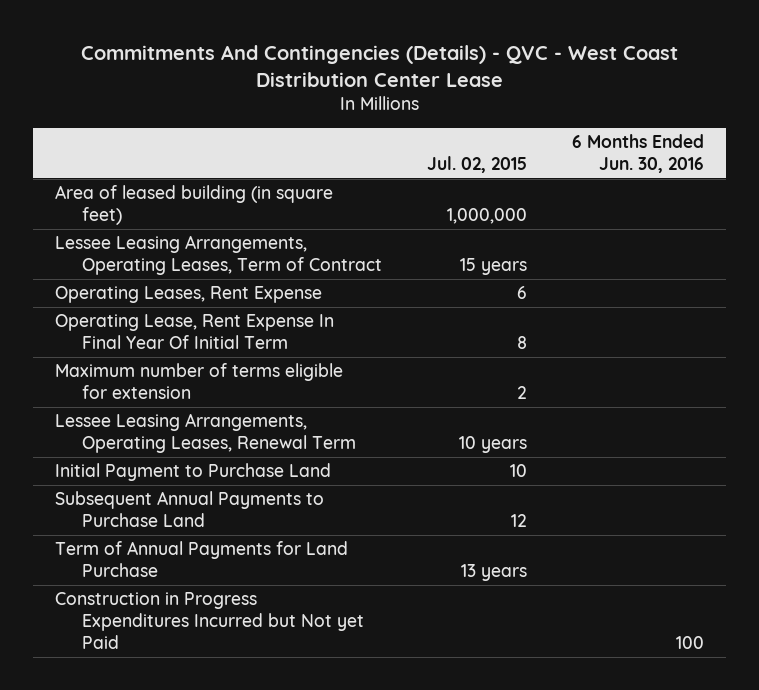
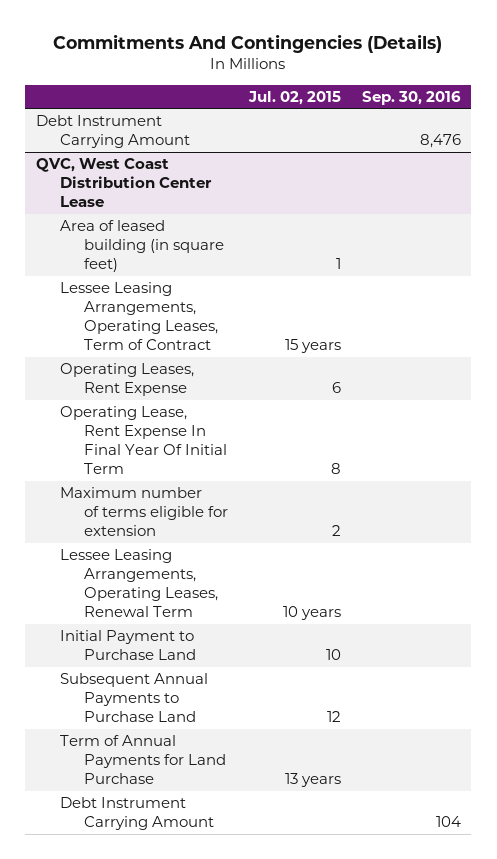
[80,44,678,87] Commitments And Contingencies (Details) - QVC - West Coast Distribution Center Lease -> [53,33,443,53] Commitments And Contingencies (Details)
[571,133,704,173] 6 Months Ended Jun. 30, 2016 -> none
none -> [361,90,461,105] Sep. 30, 2016
none -> [35,115,190,149] Debt Instrument Carrying Amount
none -> [35,158,212,208] QVC, West Coast Distribution Center Lease
[447,208,528,225] 1,000,000 -> [335,258,341,270] 1
[55,592,365,650] Construction in Progress Expenditures Incurred but Not yet Paid -> none
none -> [59,797,215,831] Debt Instrument Carrying Amount

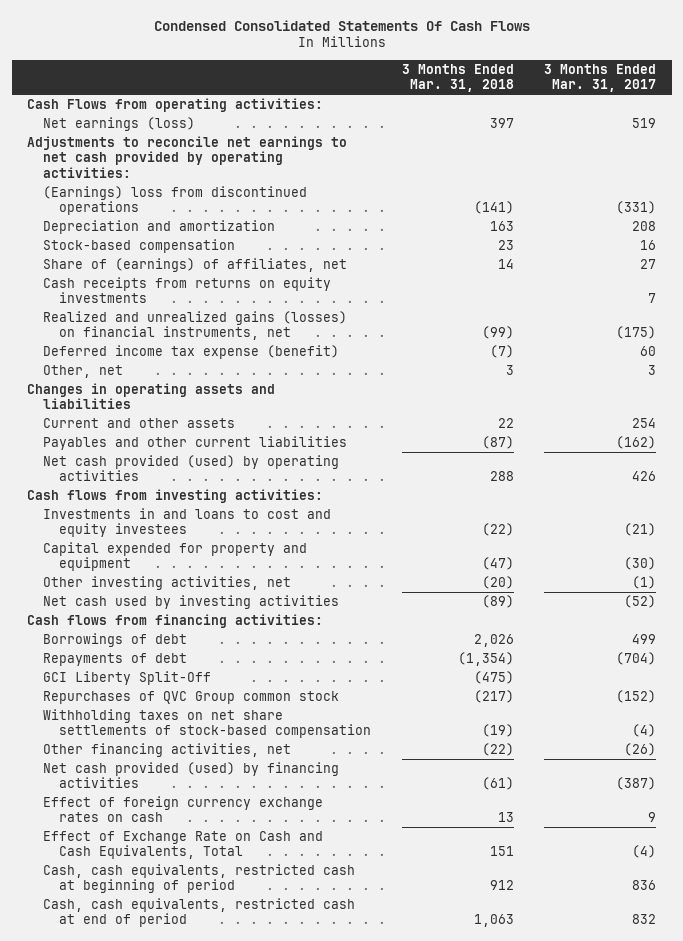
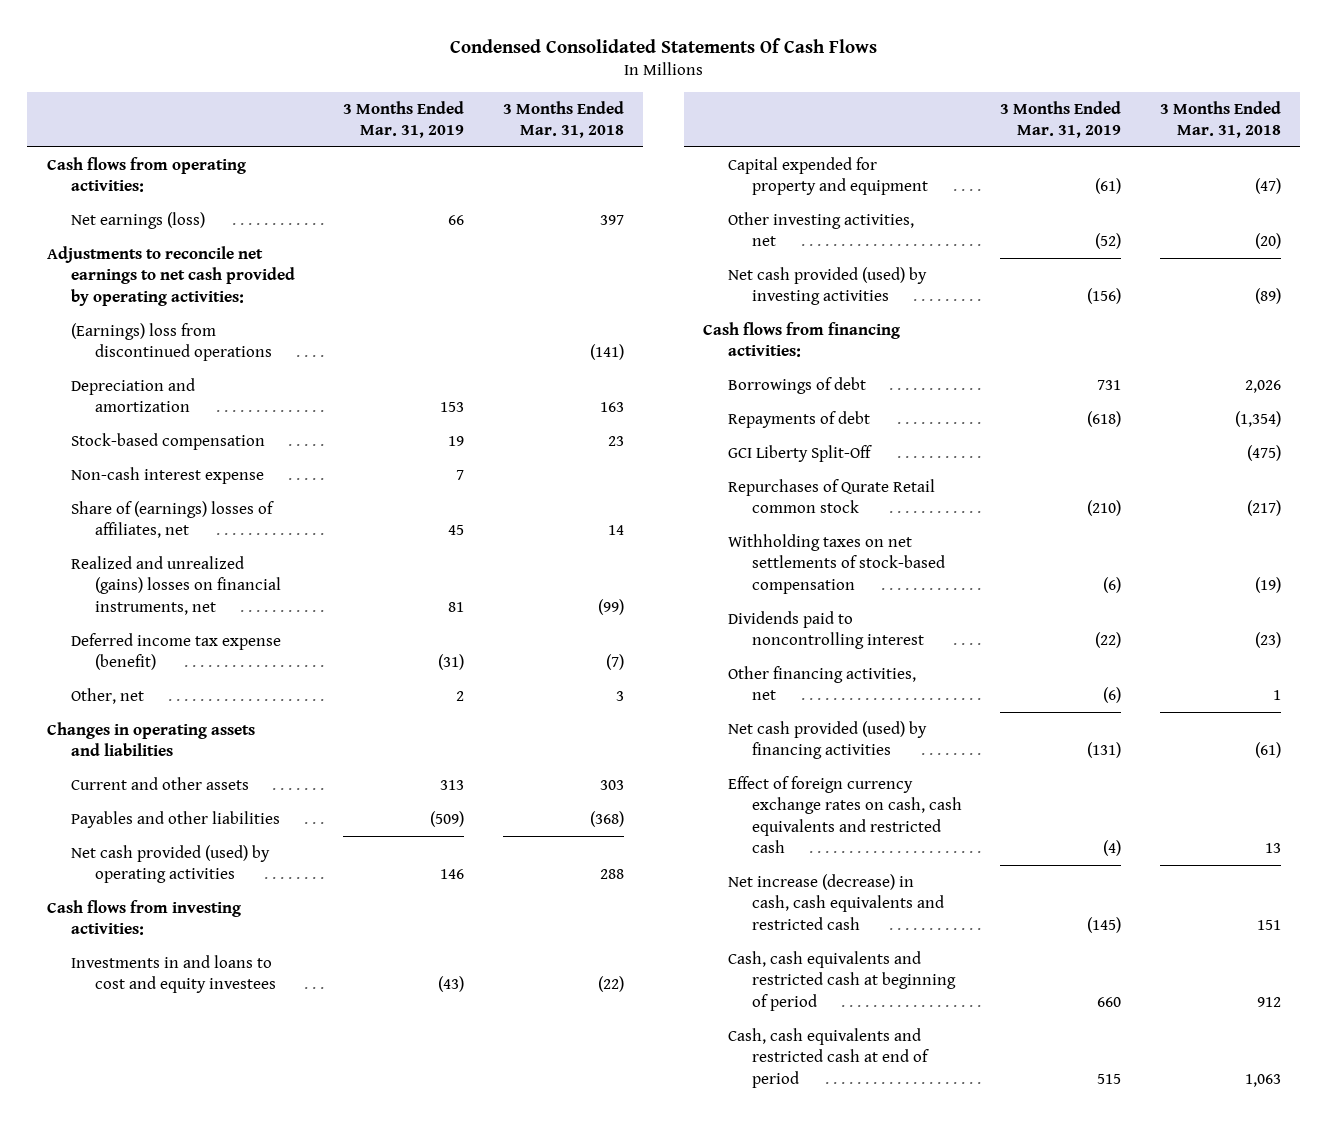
[544,63,657,93] 3 Months Ended Mar. 31, 2017 -> none
none -> [343,100,465,139] 3 Months Ended Mar. 31, 2019
[26,97,323,112] Cash Flows from operating activities: -> [46,157,246,193] Cash flows from operating activities:
[42,276,331,304] Cash receipts from returns on equity investments -> none
none -> [70,467,264,485] Non-cash interest expense
[42,257,347,272] Share of (earnings) of affiliates, net -> [70,501,274,539] Share of (earnings) losses of affiliates, net
[42,310,347,341] Realized and unrealized gains (losses) on financial instruments, net -> [70,556,282,615] Realized and unrealized (gains) losses on financial instruments, net
[497,417,514,428] 22 -> [599,780,624,791] 303
[42,435,347,450] Payables and other current liabilities -> [70,811,280,829] Payables and other liabilities
[481,435,514,449] (87) -> [589,811,624,828] (368)
[42,594,339,609] Net cash used by investing activities -> [727,267,927,306] Net cash provided (used) by investing activities
[42,690,339,704] Repurchases of QVC Group common stock -> [727,479,935,514] Repurchases of Qurate Retail common stock
[42,708,371,739] Withholding taxes on net share settlements of stock-based compensation -> [727,534,945,594] Withholding taxes on net settlements of stock-based compensation
none -> [727,611,924,650] Dividends paid to noncontrolling interest
[481,742,514,756] (22) -> [1272,690,1281,701] 1
[42,795,323,823] Effect of foreign currency exchange rates on cash -> [727,776,962,854] Effect of foreign currency exchange rates on cash, cash equivalents and restricted cash
[42,830,323,860] Effect of Exchange Rate on Cash and Cash Equivalents, Total -> [727,874,944,930] Net increase (decrease) in cash, cash equivalents and restricted cash
[42,863,355,894] Cash, cash equivalents, restricted cash at beginning of period -> [727,951,956,1011] Cash, cash equivalents and restricted cash at beginning of period
[42,897,355,928] Cash, cash equivalents, restricted cash at end of period -> [727,1028,929,1088] Cash, cash equivalents and restricted cash at end of period

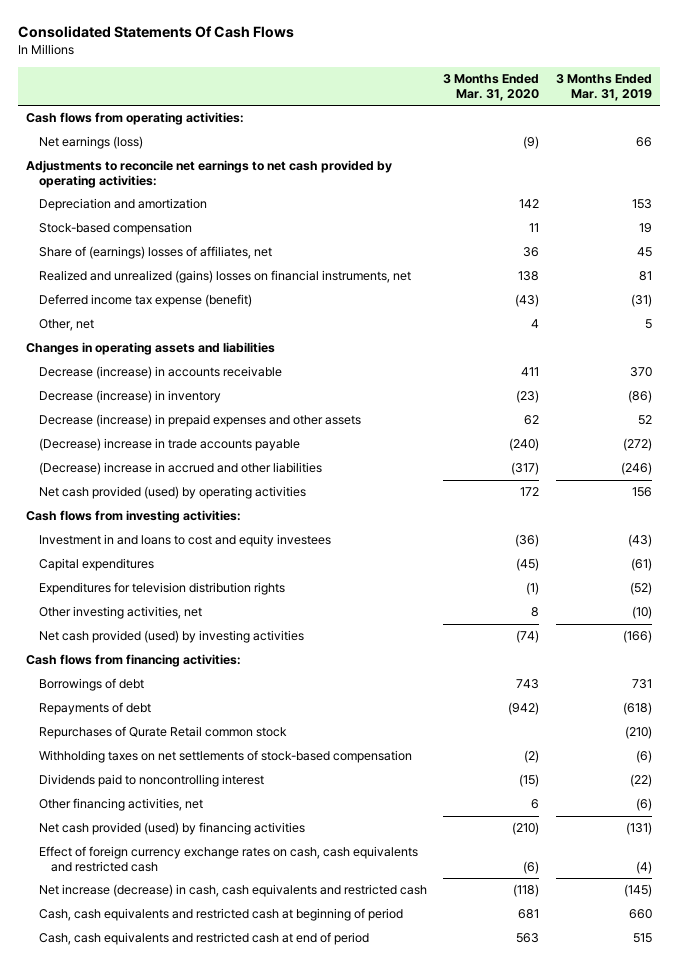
[449,37,877,53] Condensed Consolidated Statements Of Cash Flows -> [17,26,294,39] Consolidated Statements Of Cash Flows
[502,100,624,139] 3 Months Ended Mar. 31, 2018 -> none
none -> [443,74,540,101] 3 Months Ended Mar. 31, 2020
[70,323,273,362] (Earnings) loss from discontinued operations -> none
[70,467,264,485] Non-cash interest expense -> none
[456,691,465,702] 2 -> [645,319,653,330] 5
[70,777,249,791] Current and other assets -> none
[70,811,280,829] Payables and other liabilities -> none
none -> [38,366,282,380] Decrease (increase) in accounts receivable
none -> [38,390,221,404] Decrease (increase) in inventory
none -> [38,414,361,428] Decrease (increase) in prepaid expenses and other assets
none -> [38,438,300,452] (Decrease) increase in trade accounts payable
none -> [38,462,322,476] (Decrease) increase in accrued and other liabilities
[440,869,465,880] 146 -> [632,487,653,498] 156
[70,955,277,994] Investments in and loans to cost and equity investees -> [38,534,331,548] Investment in and loans to cost and equity investees
[727,157,928,196] Capital expended for property and equipment -> [38,558,154,572] Capital expenditures
none -> [38,582,285,596] Expenditures for television distribution rights
[1095,233,1122,250] (52) -> [632,606,653,620] (10)
[1087,288,1122,305] (156) -> [623,630,653,644] (166)
[727,445,872,463] GCI Liberty Split-Off -> none

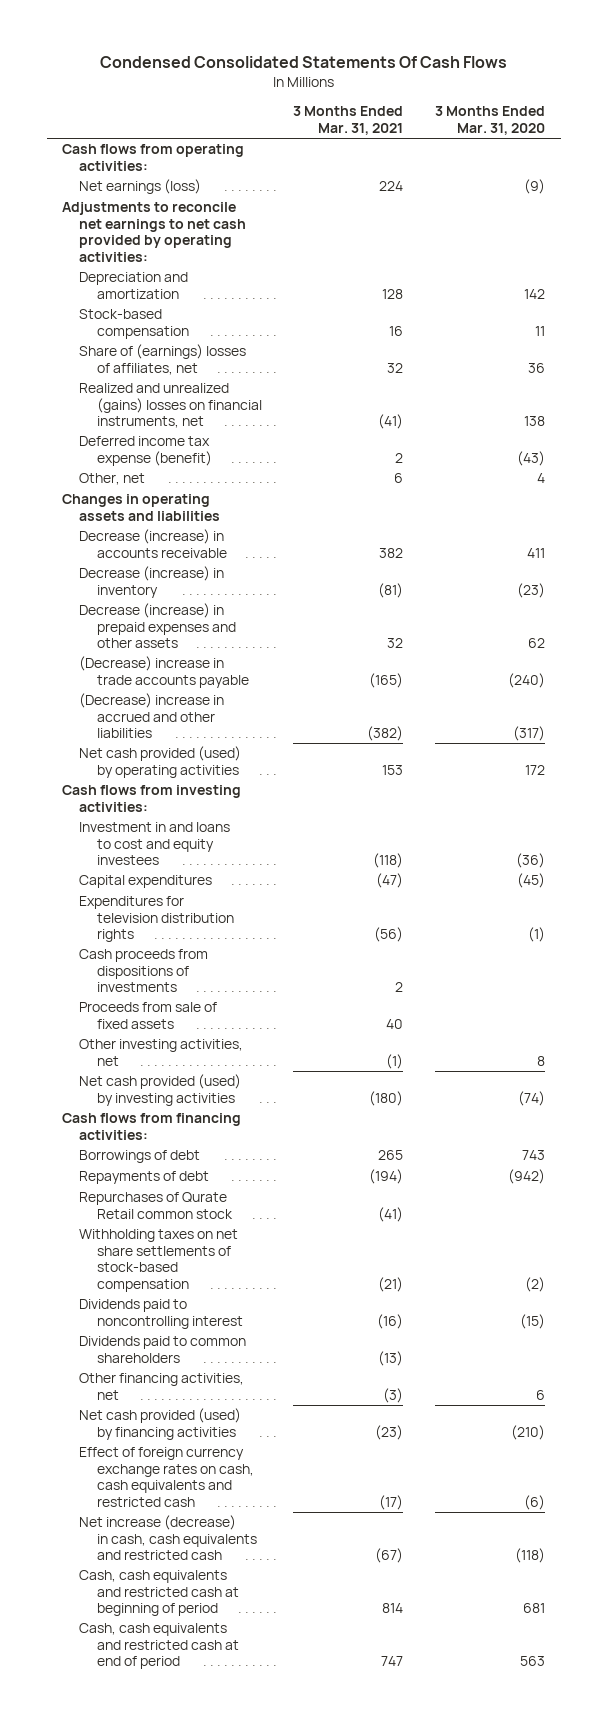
[17,26,294,39] Consolidated Statements Of Cash Flows -> [99,56,507,69] Condensed Consolidated Statements Of Cash Flows
[556,74,653,101] 3 Months Ended Mar. 31, 2019 -> none
none -> [293,106,404,135] 3 Months Ended Mar. 31, 2021
none -> [79,949,209,993] Cash proceeds from dispositions of investments
none -> [79,1002,218,1029] Proceeds from sale of fixed assets
[38,750,412,764] Withholding taxes on net settlements of stock-based compensation -> [79,1229,239,1292] Withholding taxes on net share settlements of stock-based compensation
none -> [79,1336,247,1363] Dividends paid to common shareholders

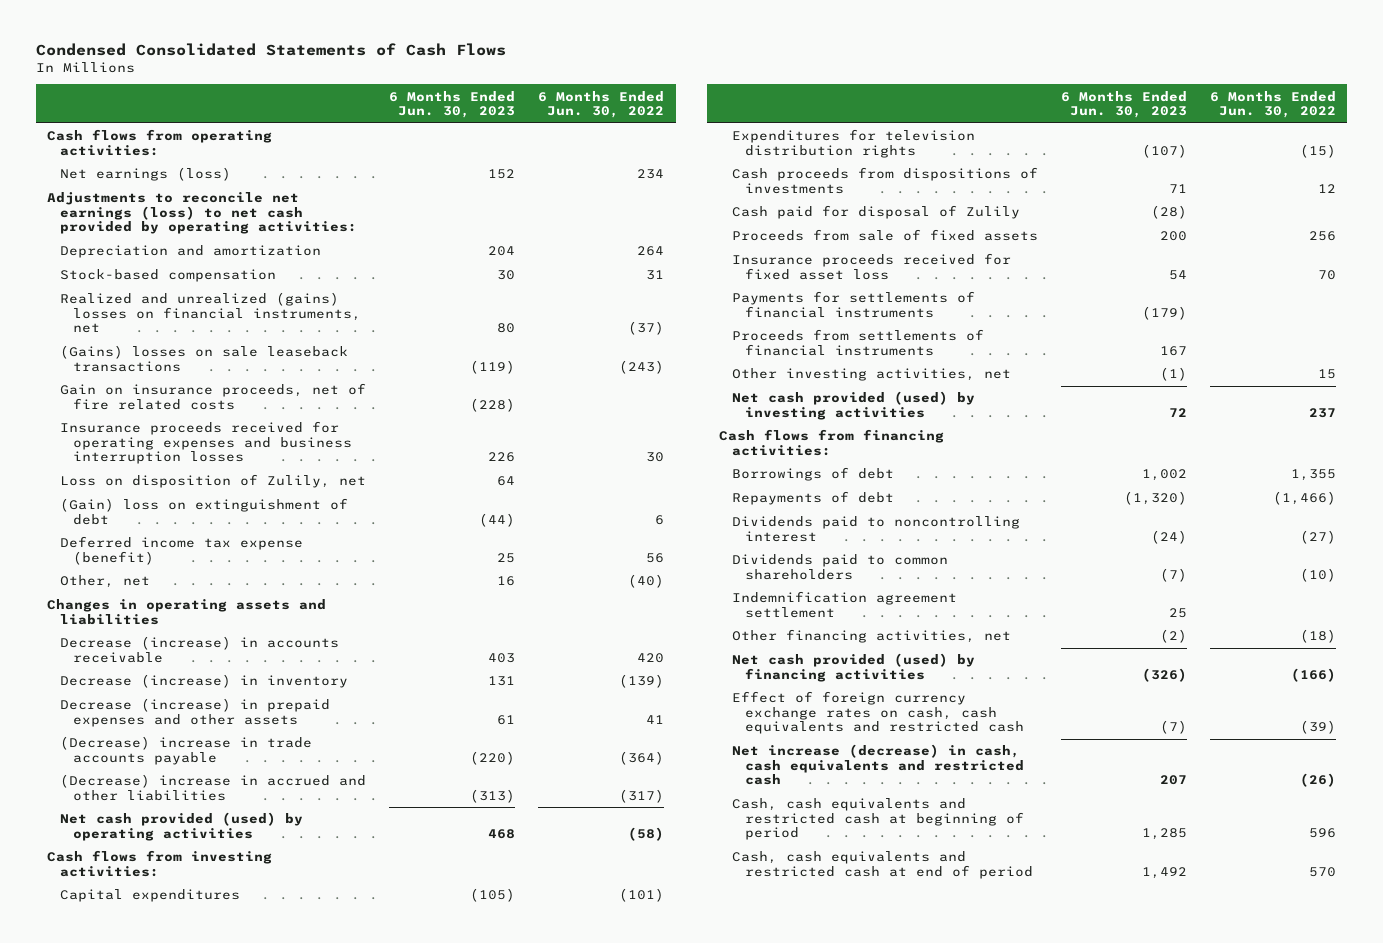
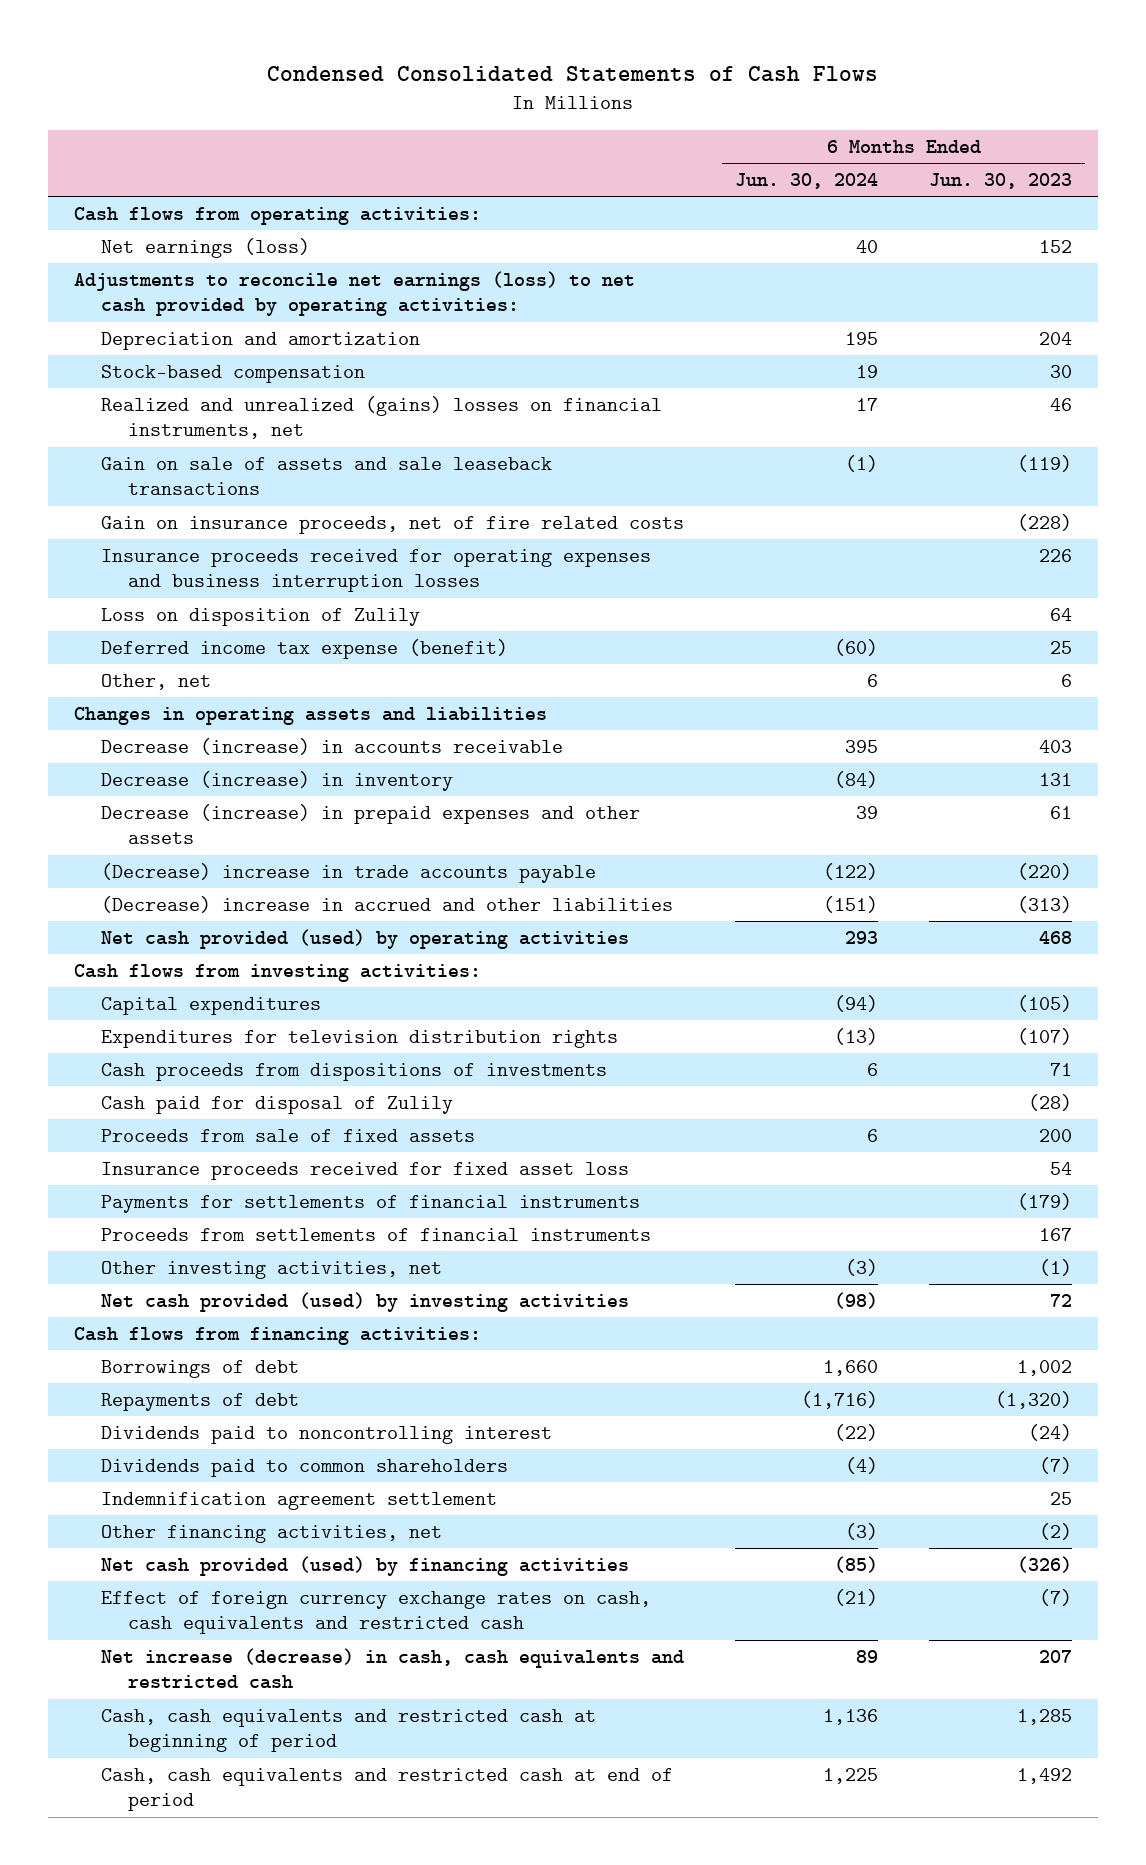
[538,90,665,119] 6 Months Ended Jun. 30, 2022 -> none
none -> [735,173,879,190] Jun. 30, 2024
[497,323,516,334] 80 -> [1050,397,1073,411] 46
[60,345,349,372] (Gains) losses on sale leaseback transactions -> [100,456,552,496] Gain on sale of assets and sale leaseback transactions
[60,498,349,525] (Gain) loss on extinguishment of debt -> none
[60,474,367,489] Loss on disposition of Zulily, net -> [100,607,420,626] Loss on disposition of Zulily
[497,576,516,587] 16 -> [1061,673,1073,687] 6

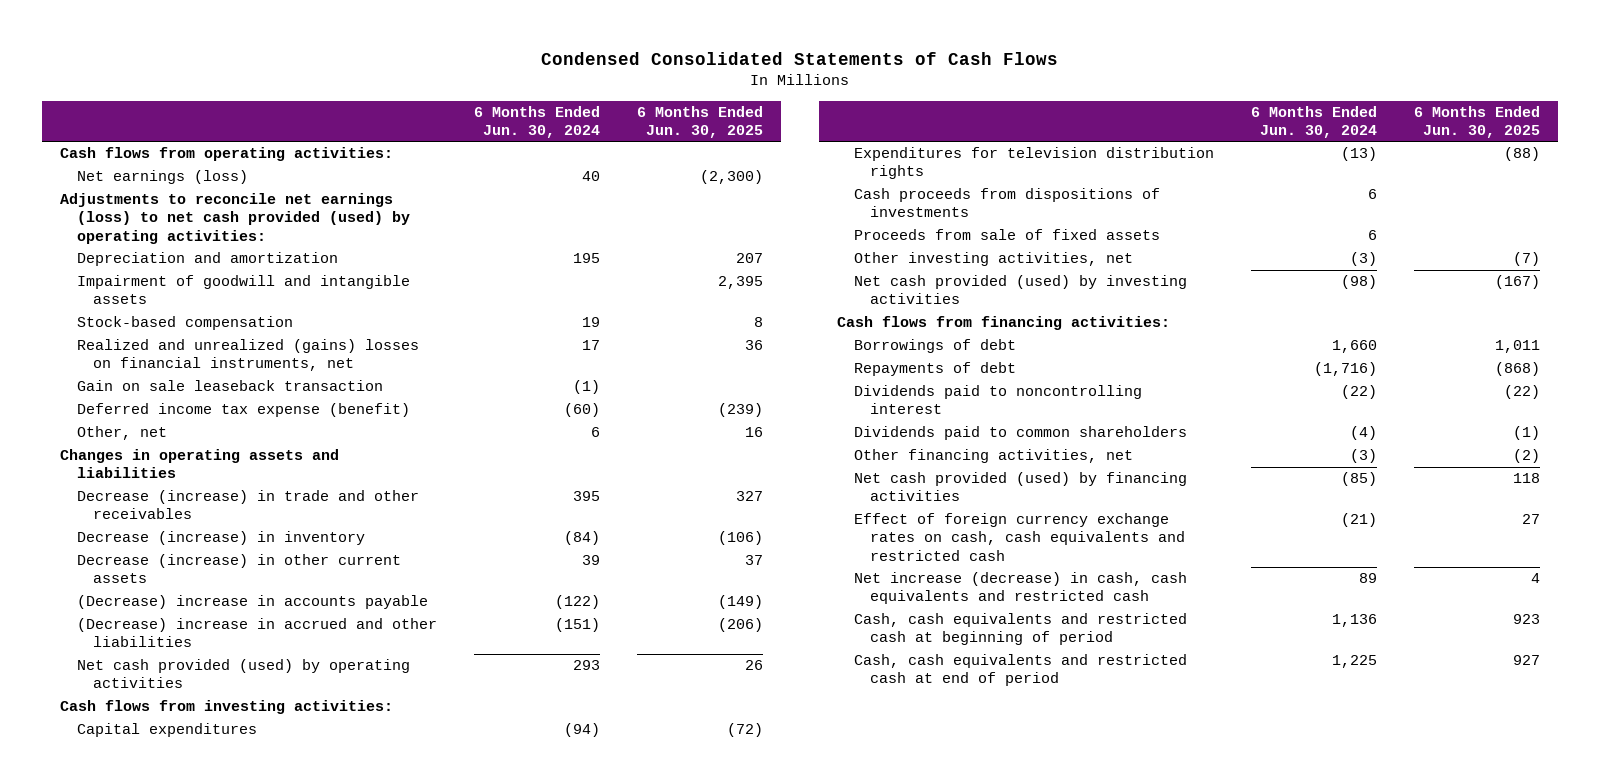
[929,173,1073,190] Jun. 30, 2023 -> none
none -> [636,105,763,138] 6 Months Ended Jun. 30, 2025
[73,270,635,317] Adjustments to reconcile net earnings (loss) to net cash provided by operating activities: -> [60,193,410,244] Adjustments to reconcile net earnings (loss) to net cash provided (used) by operating activities:
none -> [76,275,410,305] Impairment of goodwill and intangible assets
[100,515,684,534] Gain on insurance proceeds, net of fire related costs -> none
[100,548,651,593] Insurance proceeds received for operating expenses and business interruption losses -> none
[100,607,420,626] Loss on disposition of Zulily -> none
[100,456,552,496] Gain on sale of assets and sale leaseback transactions -> [76,380,383,392] Gain on sale leaseback transaction
[100,737,563,755] Decrease (increase) in accounts receivable -> [76,490,419,520] Decrease (increase) in trade and other receivables
[100,803,640,845] Decrease (increase) in prepaid expenses and other assets -> [76,554,401,584] Decrease (increase) in other current assets
[100,862,596,883] (Decrease) increase in trade accounts payable -> [76,595,428,610] (Decrease) increase in accounts payable
[100,1095,453,1114] Cash paid for disposal of Zulily -> none
[100,1161,629,1180] Insurance proceeds received for fixed asset loss -> none
[100,1194,640,1213] Payments for settlements of financial instruments -> none
[100,1227,651,1241] Proceeds from settlements of financial instruments -> none
[100,1491,497,1510] Indemnification agreement settlement -> none

